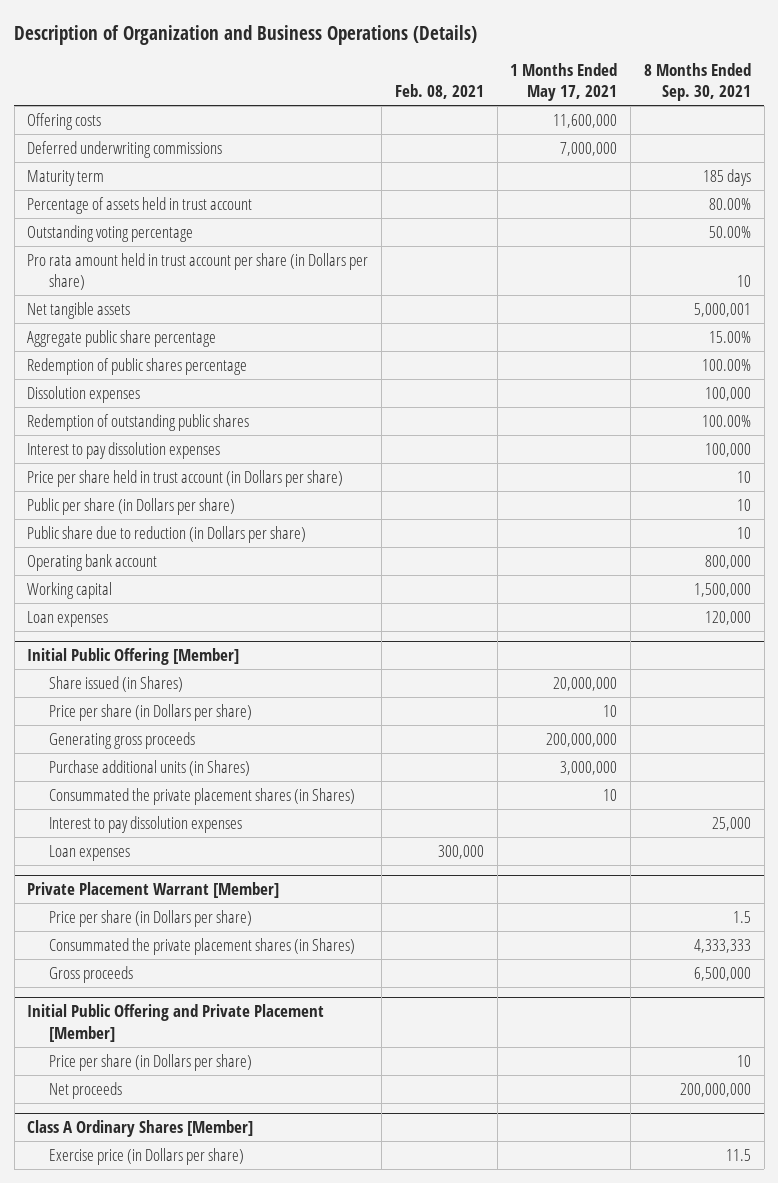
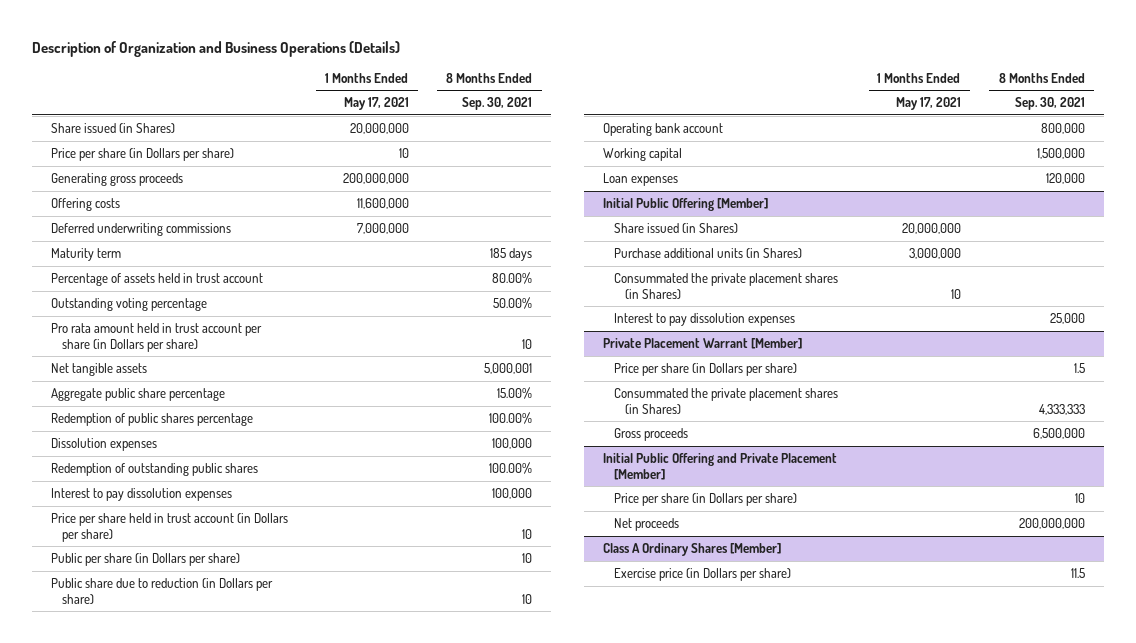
[394,84,484,100] Feb. 08, 2021 -> none
none -> [51,123,176,134] Share issued (in Shares)
none -> [51,148,235,162] Price per share (in Dollars per share)
none -> [51,173,184,187] Generating gross proceeds
[49,703,253,721] Price per share (in Dollars per share) -> none
[49,731,196,749] Generating gross proceeds -> none
[49,844,131,861] Loan expenses -> none

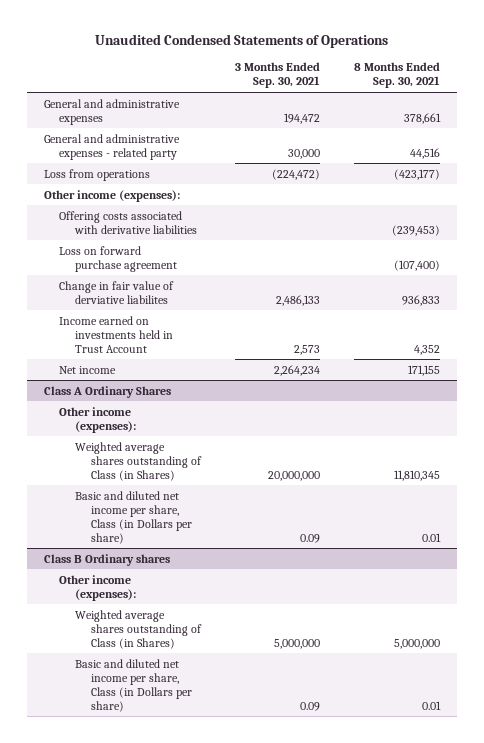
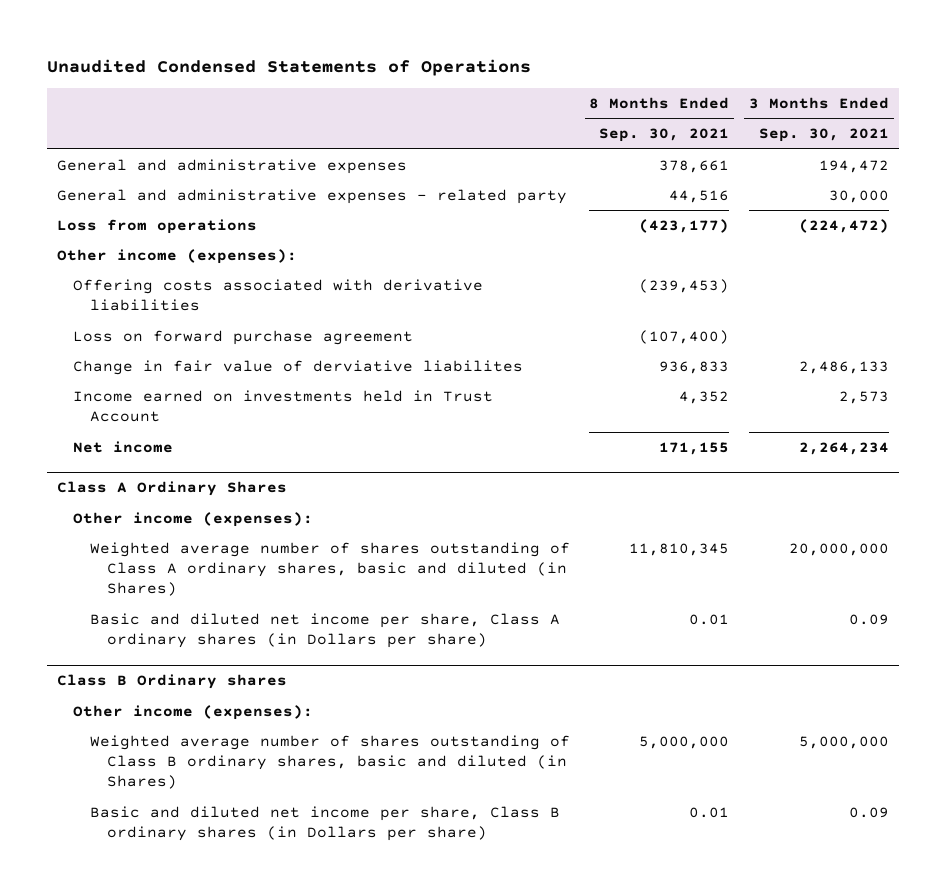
[75,441,202,481] Weighted average shares outstanding of Class (in Shares) -> [90,541,571,597] Weighted average number of shares outstanding of Class A ordinary shares, basic and diluted (in Shares)
[75,490,192,544] Basic and diluted net income per share, Class (in Dollars per share) -> [90,612,561,649] Basic and diluted net income per share, Class A ordinary shares (in Dollars per share)
[75,609,202,649] Weighted average shares outstanding of Class (in Shares) -> [90,734,571,790] Weighted average number of shares outstanding of Class B ordinary shares, basic and diluted (in Shares)
[75,658,192,712] Basic and diluted net income per share, Class (in Dollars per share) -> [90,805,561,842] Basic and diluted net income per share, Class B ordinary shares (in Dollars per share)

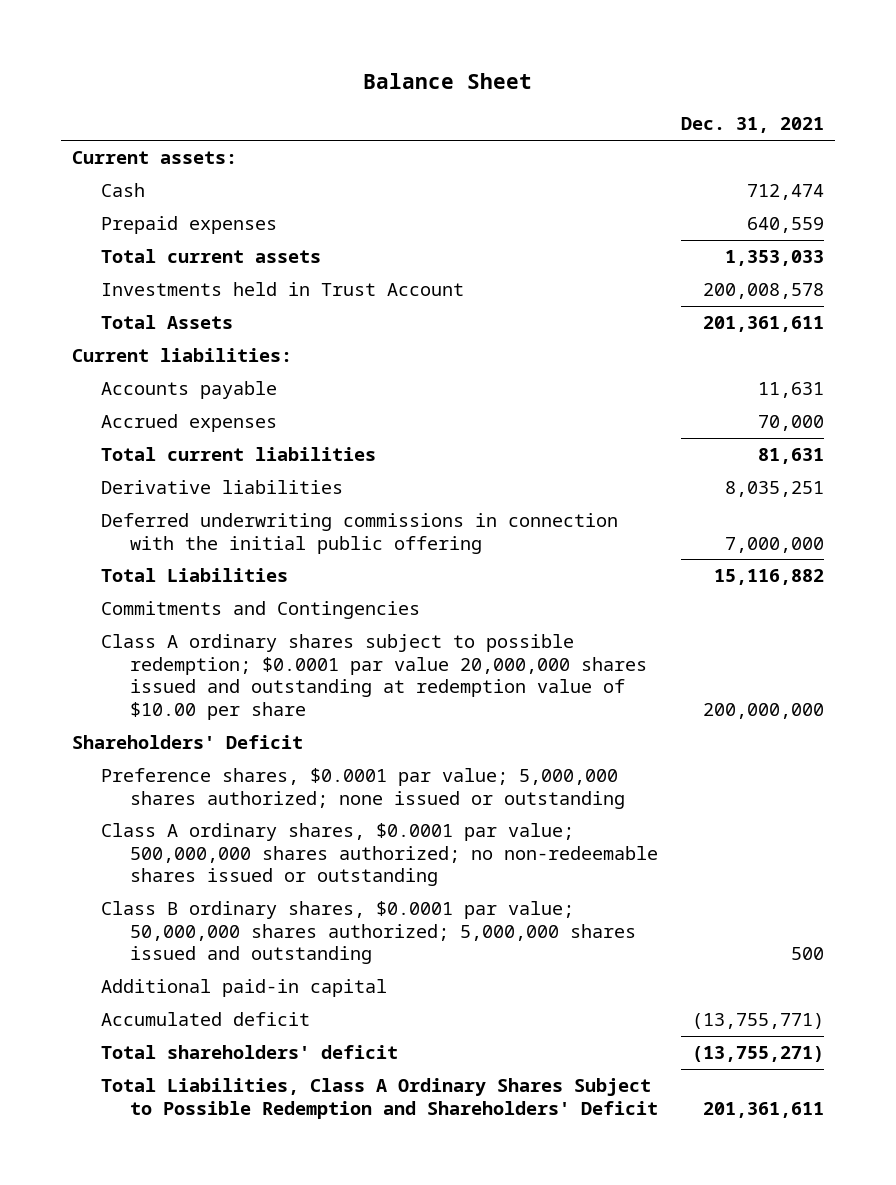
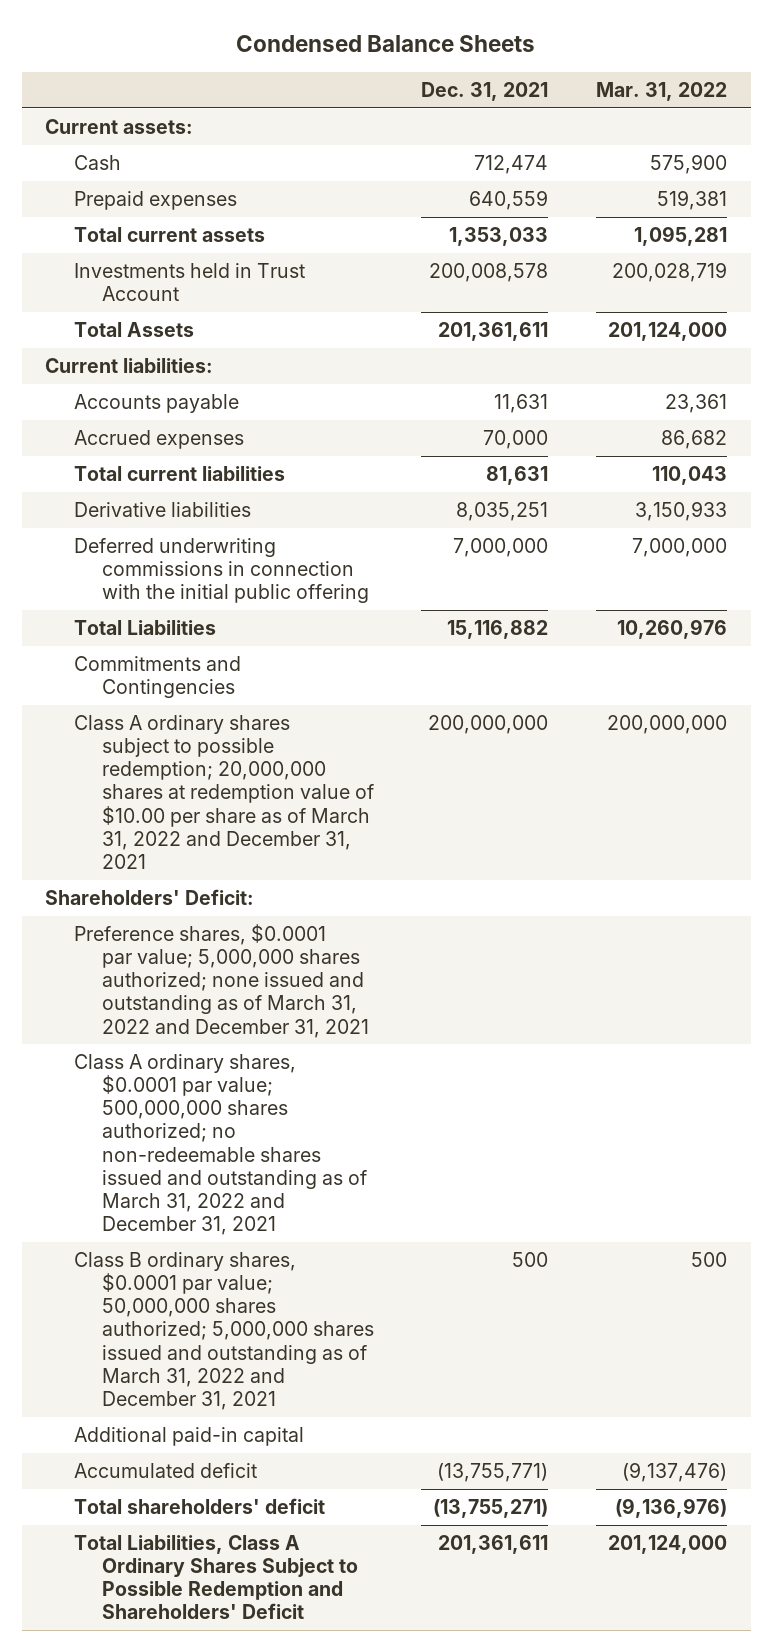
[362,73,532,90] Balance Sheet -> [236,34,536,52] Condensed Balance Sheets
none -> [595,81,727,101] Mar. 31, 2022
[101,633,648,720] Class A ordinary shares subject to possible redemption; $0.0001 par value 20,000,000 shares issued and outstanding at redemption value of $10.00 per share -> [73,715,374,869] Class A ordinary shares subject to possible redemption; 20,000,000 shares at redemption value of $10.00 per share as of March 31, 2022 and December 31, 2021
[71,734,303,749] Shareholders' Deficit -> [45,889,255,906] Shareholders' Deficit:
[101,767,626,809] Preference shares, $0.0001 par value; 5,000,000 shares authorized; none issued or outstanding -> [73,924,369,1038] Preference shares, $0.0001 par value; 5,000,000 shares authorized; none issued and outstanding as of March 31, 2022 and December 31, 2021
[101,822,659,887] Class A ordinary shares, $0.0001 par value; 500,000,000 shares authorized; no non-redeemable shares issued or outstanding -> [73,1054,367,1235] Class A ordinary shares, $0.0001 par value; 500,000,000 shares authorized; no non-redeemable shares issued and outstanding as of March 31, 2022 and December 31, 2021
[101,900,637,965] Class B ordinary shares, $0.0001 par value; 50,000,000 shares authorized; 5,000,000 shares issued and outstanding -> [73,1252,374,1410] Class B ordinary shares, $0.0001 par value; 50,000,000 shares authorized; 5,000,000 shares issued and outstanding as of March 31, 2022 and December 31, 2021

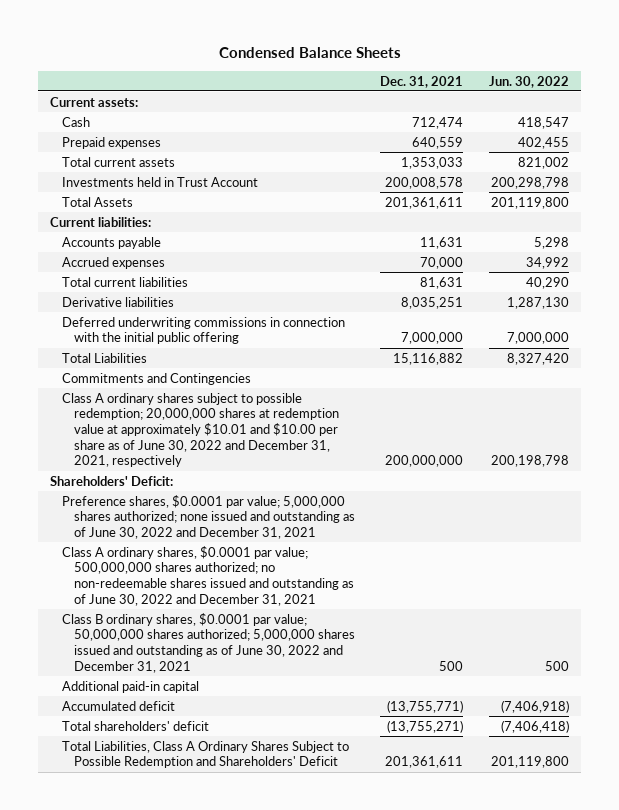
[595,81,727,101] Mar. 31, 2022 -> none
none -> [488,75,569,88] Jun. 30, 2022
[73,715,374,869] Class A ordinary shares subject to possible redemption; 20,000,000 shares at redemption value of $10.00 per share as of March 31, 2022 and December 31, 2021 -> [62,392,340,468] Class A ordinary shares subject to possible redemption; 20,000,000 shares at redemption value at approximately $10.01 and $10.00 per share as of June 30, 2022 and December 31, 2021, respectively
[73,924,369,1038] Preference shares, $0.0001 par value; 5,000,000 shares authorized; none issued and outstanding as of March 31, 2022 and December 31, 2021 -> [62,494,356,539] Preference shares, $0.0001 par value; 5,000,000 shares authorized; none issued and outstanding as of June 30, 2022 and December 31, 2021
[73,1054,367,1235] Class A ordinary shares, $0.0001 par value; 500,000,000 shares authorized; no non-redeemable shares issued and outstanding as of March 31, 2022 and December 31, 2021 -> [62,545,355,606] Class A ordinary shares, $0.0001 par value; 500,000,000 shares authorized; no non-redeemable shares issued and outstanding as of June 30, 2022 and December 31, 2021
[73,1252,374,1410] Class B ordinary shares, $0.0001 par value; 50,000,000 shares authorized; 5,000,000 shares issued and outstanding as of March 31, 2022 and December 31, 2021 -> [62,612,356,673] Class B ordinary shares, $0.0001 par value; 50,000,000 shares authorized; 5,000,000 shares issued and outstanding as of June 30, 2022 and December 31, 2021

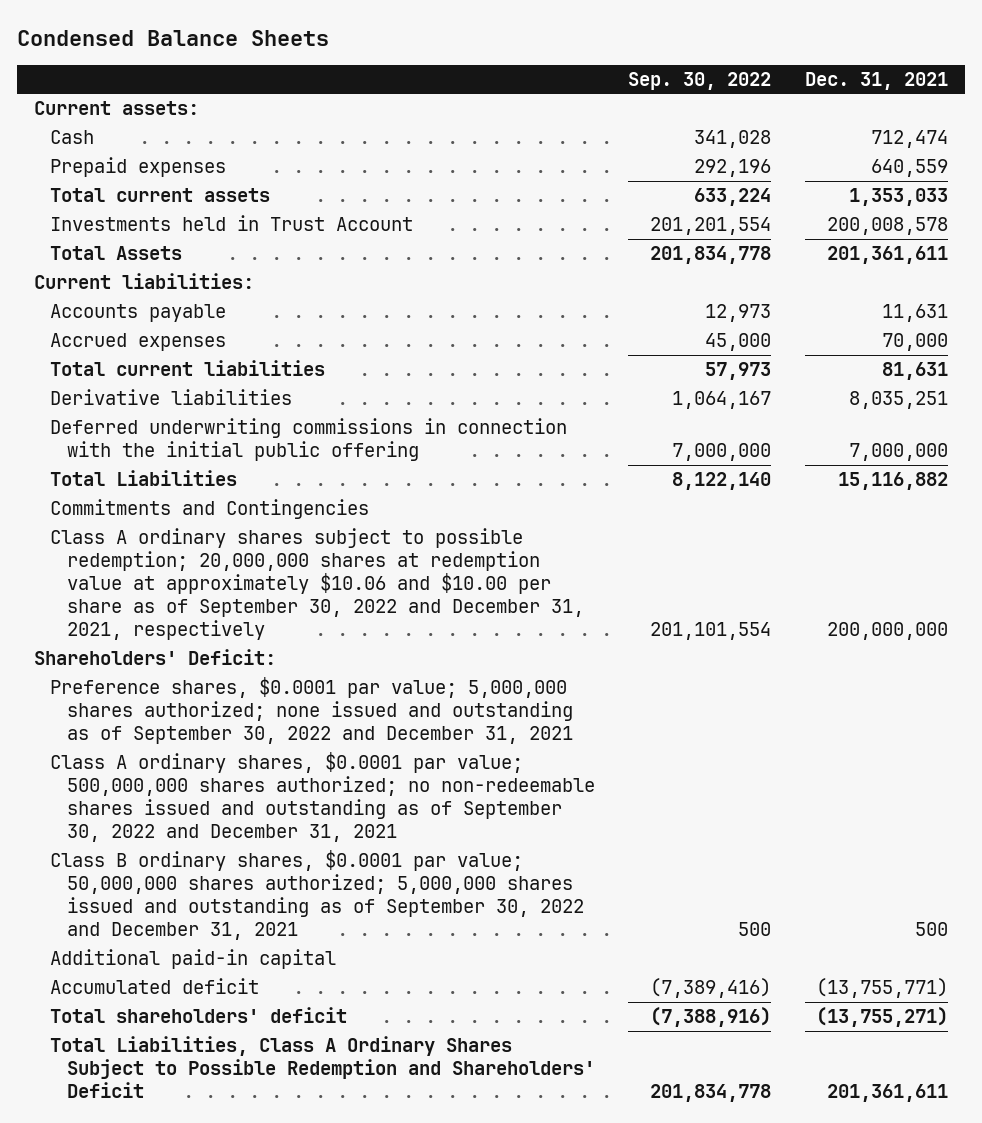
[488,75,569,88] Jun. 30, 2022 -> none
none -> [628,71,772,90] Sep. 30, 2022
[62,392,340,468] Class A ordinary shares subject to possible redemption; 20,000,000 shares at redemption value at approximately $10.01 and $10.00 per share as of June 30, 2022 and December 31, 2021, respectively -> [50,528,584,640] Class A ordinary shares subject to possible redemption; 20,000,000 shares at redemption value at approximately $10.06 and $10.00 per share as of September 30, 2022 and December 31, 2021, respectively
[62,494,356,539] Preference shares, $0.0001 par value; 5,000,000 shares authorized; none issued and outstanding as of June 30, 2022 and December 31, 2021 -> [50,677,573,745] Preference shares, $0.0001 par value; 5,000,000 shares authorized; none issued and outstanding as of September 30, 2022 and December 31, 2021
[62,545,355,606] Class A ordinary shares, $0.0001 par value; 500,000,000 shares authorized; no non-redeemable shares issued and outstanding as of June 30, 2022 and December 31, 2021 -> [50,752,595,843] Class A ordinary shares, $0.0001 par value; 500,000,000 shares authorized; no non-redeemable shares issued and outstanding as of September 30, 2022 and December 31, 2021
[62,612,356,673] Class B ordinary shares, $0.0001 par value; 50,000,000 shares authorized; 5,000,000 shares issued and outstanding as of June 30, 2022 and December 31, 2021 -> [50,850,584,941] Class B ordinary shares, $0.0001 par value; 50,000,000 shares authorized; 5,000,000 shares issued and outstanding as of September 30, 2022 and December 31, 2021

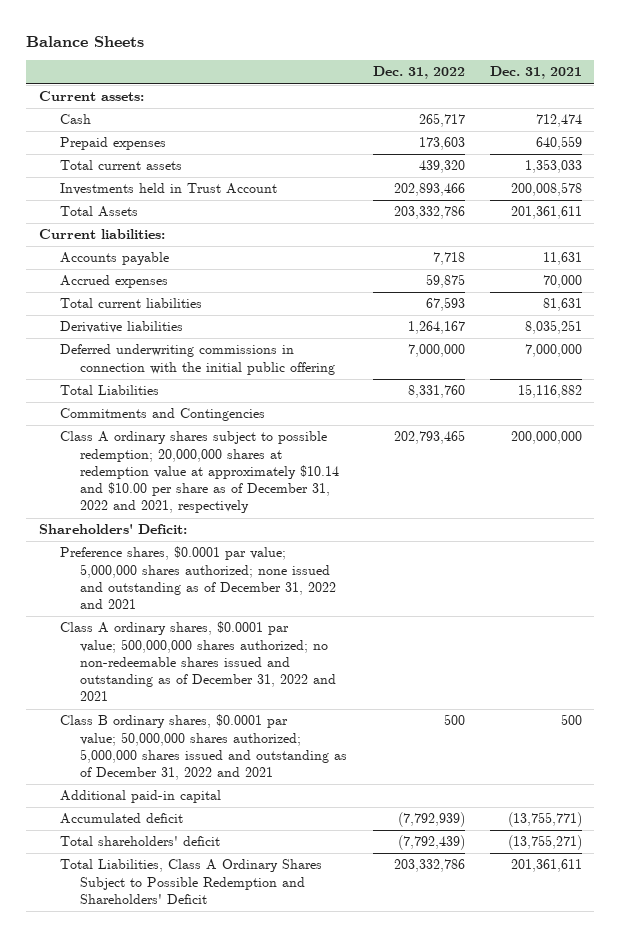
[17,30,330,47] Condensed Balance Sheets -> [26,35,145,47] Balance Sheets
[628,71,772,90] Sep. 30, 2022 -> none
none -> [372,66,465,80] Dec. 31, 2022
[50,528,584,640] Class A ordinary shares subject to possible redemption; 20,000,000 shares at redemption value at approximately $10.06 and $10.00 per share as of September 30, 2022 and December 31, 2021, respectively -> [59,431,340,514] Class A ordinary shares subject to possible redemption; 20,000,000 shares at redemption value at approximately $10.14 and $10.00 per share as of December 31, 2022 and 2021, respectively
[50,677,573,745] Preference shares, $0.0001 par value; 5,000,000 shares authorized; none issued and outstanding as of September 30, 2022 and December 31, 2021 -> [59,546,337,610] Preference shares, $0.0001 par value; 5,000,000 shares authorized; none issued and outstanding as of December 31, 2022 and 2021
[50,752,595,843] Class A ordinary shares, $0.0001 par value; 500,000,000 shares authorized; no non-redeemable shares issued and outstanding as of September 30, 2022 and December 31, 2021 -> [59,621,337,702] Class A ordinary shares, $0.0001 par value; 500,000,000 shares authorized; no non-redeemable shares issued and outstanding as of December 31, 2022 and 2021
[50,850,584,941] Class B ordinary shares, $0.0001 par value; 50,000,000 shares authorized; 5,000,000 shares issued and outstanding as of September 30, 2022 and December 31, 2021 -> [59,714,348,781] Class B ordinary shares, $0.0001 par value; 50,000,000 shares authorized; 5,000,000 shares issued and outstanding as of December 31, 2022 and 2021

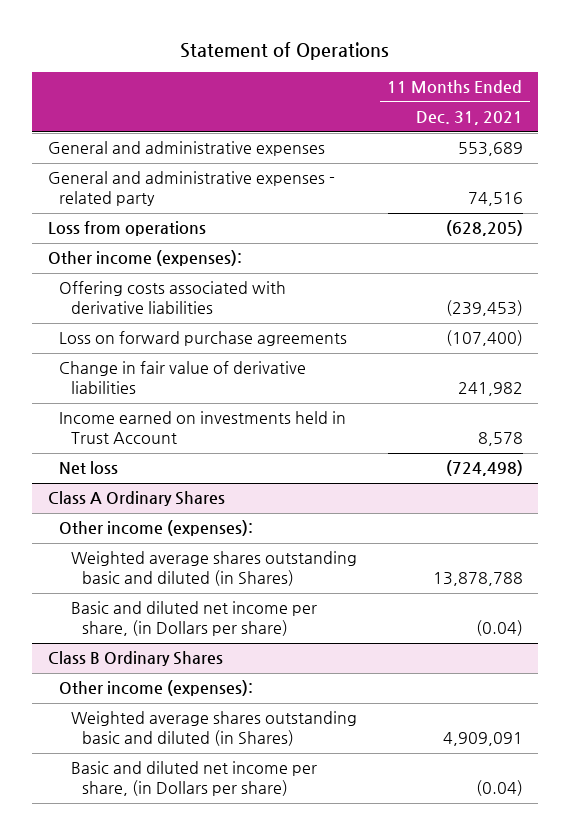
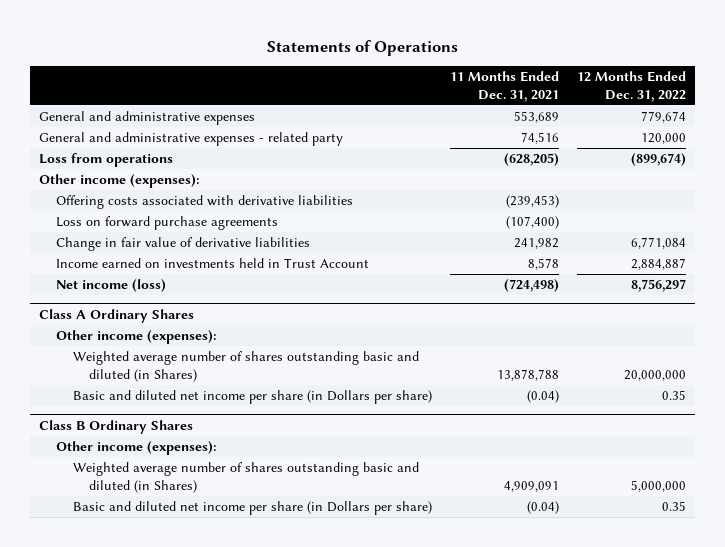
[180,42,390,61] Statement of Operations -> [266,39,458,56] Statements of Operations
none -> [577,71,687,102] 12 Months Ended Dec. 31, 2022
[59,461,119,475] Net loss -> [55,279,166,293] Net income (loss)
[70,551,357,587] Weighted average shares outstanding basic and diluted (in Shares) -> [72,351,419,382] Weighted average number of shares outstanding basic and diluted (in Shares)
[70,601,317,637] Basic and diluted net income per share, (in Dollars per share) -> [72,390,432,405] Basic and diluted net income per share (in Dollars per share)
[70,711,357,747] Weighted average shares outstanding basic and diluted (in Shares) -> [72,462,419,493] Weighted average number of shares outstanding basic and diluted (in Shares)
[70,761,317,797] Basic and diluted net income per share, (in Dollars per share) -> [72,501,432,516] Basic and diluted net income per share (in Dollars per share)

